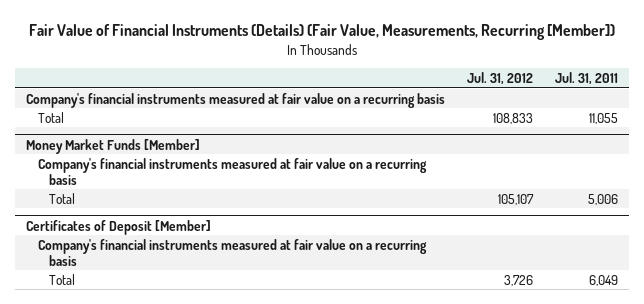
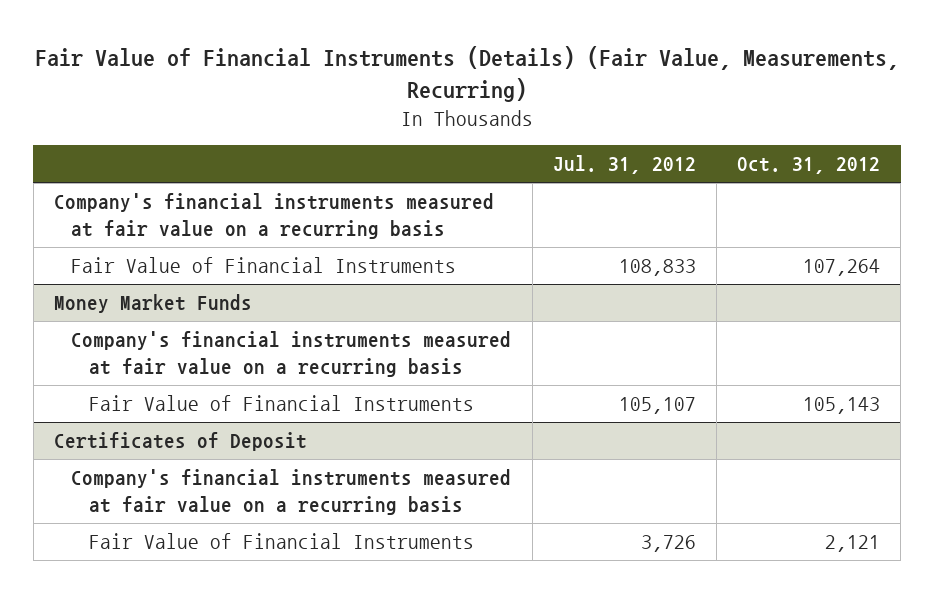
[28,24,615,41] Fair Value of Financial Instruments (Details) (Fair Value, Measurements, Recurring [Member]) -> [34,45,899,102] Fair Value of Financial Instruments (Details) (Fair Value, Measurements, Recurring)
[554,71,618,85] Jul. 31, 2011 -> none
none -> [737,157,881,175] Oct. 31, 2012
[37,111,64,123] Total -> [71,257,457,274] Fair Value of Financial Instruments
[25,138,200,154] Money Market Funds [Member] -> [53,294,252,314] Money Market Funds
[49,192,76,204] Total -> [88,395,474,412] Fair Value of Financial Instruments
[25,219,211,235] Certificates of Deposit [Member] -> [53,432,307,452] Certificates of Deposit
[49,273,76,285] Total -> [88,533,474,550] Fair Value of Financial Instruments

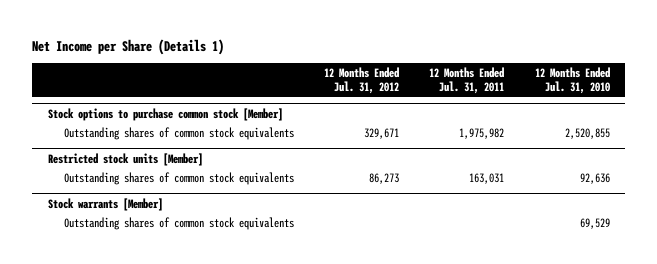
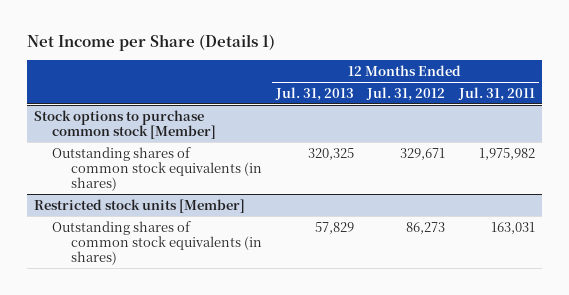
[534,66,610,94] 12 Months Ended Jul. 31, 2010 -> none
none -> [274,86,354,101] Jul. 31, 2013
[63,126,294,140] Outstanding shares of common stock equivalents -> [52,146,262,192] Outstanding shares of common stock equivalents (in shares)
[47,197,163,211] Stock warrants [Member] -> none
[63,216,294,230] Outstanding shares of common stock equivalents -> none
[63,171,294,185] Outstanding shares of common stock equivalents -> [52,220,262,266] Outstanding shares of common stock equivalents (in shares)

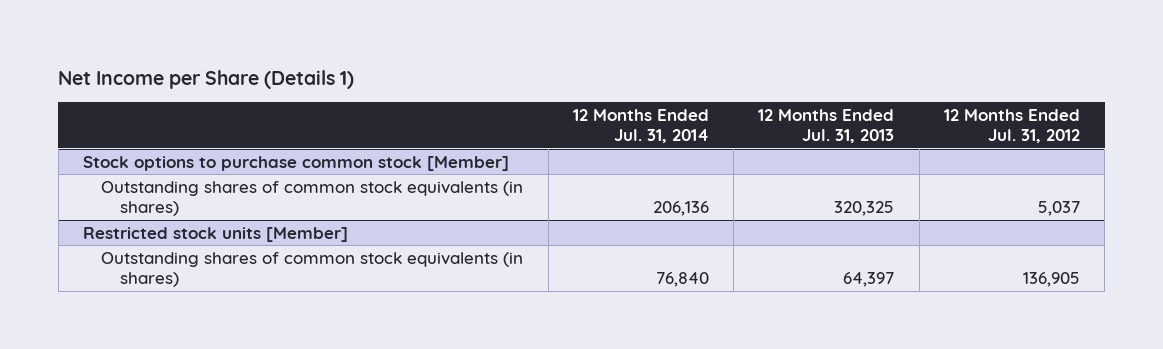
[458,86,536,101] Jul. 31, 2011 -> none
none -> [572,108,709,144] 12 Months Ended Jul. 31, 2014
[400,147,446,160] 329,671 -> [1037,200,1080,216] 5,037
[314,221,354,234] 57,829 -> [843,271,895,287] 64,397
[406,221,446,234] 86,273 -> [1022,271,1080,287] 136,905

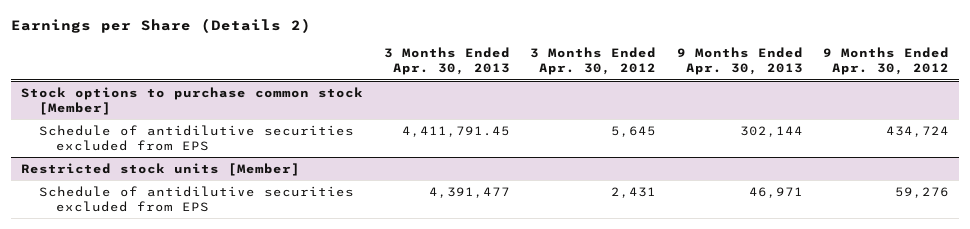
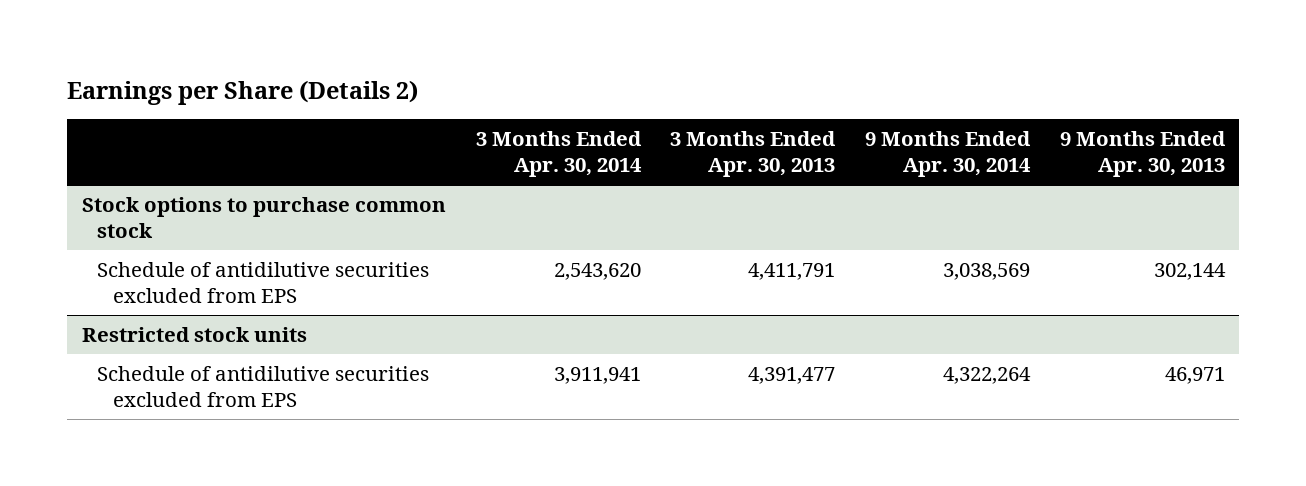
[530,47,657,76] 3 Months Ended Apr. 30, 2012 -> none
[822,47,949,76] 9 Months Ended Apr. 30, 2012 -> none
none -> [475,130,642,178] 3 Months Ended Apr. 30, 2014
none -> [864,130,1031,178] 9 Months Ended Apr. 30, 2014
[21,86,364,115] Stock options to purchase common stock [Member] -> [81,196,446,239] Stock options to purchase common stock
[401,125,510,137] 4,411,791.45 -> [748,262,836,280] 4,411,791
[21,162,301,176] Restricted stock units [Member] -> [81,326,307,342] Restricted stock units

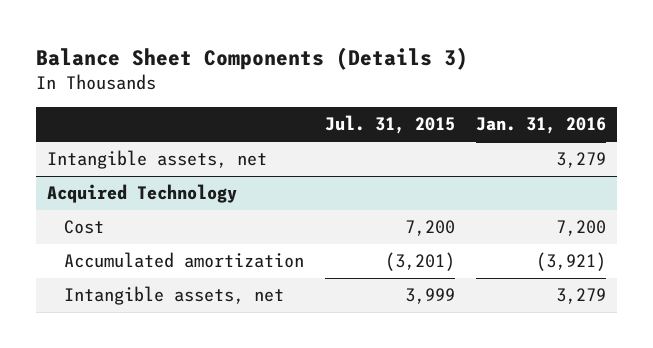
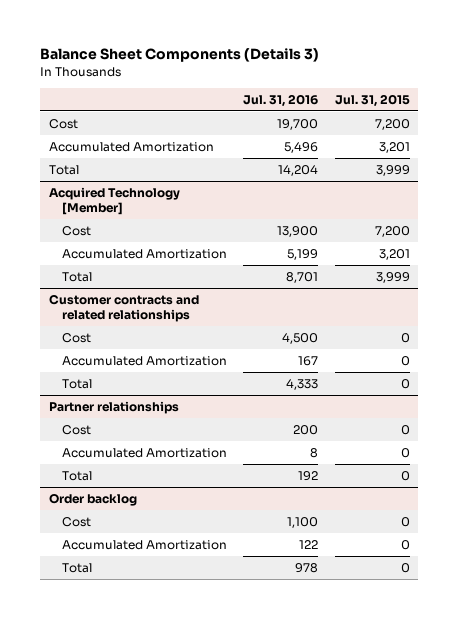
[476,117,607,135] Jan. 31, 2016 -> none
none -> [243,93,319,107] Jul. 31, 2016
[47,150,268,170] Intangible assets, net -> none
[47,184,238,204] Acquired Technology -> none
[64,252,305,269] Accumulated amortization -> [48,141,214,152] Accumulated Amortization
[385,252,456,272] (3,201) -> [378,141,410,153] 3,201
[64,286,285,306] Intangible assets, net -> [48,164,79,175] Total
none -> [48,186,180,215] Acquired Technology [Member]
none -> [61,225,91,236] Cost
none -> [61,248,227,259] Accumulated Amortization
none -> [61,271,92,282] Total
none -> [48,293,199,322] Customer contracts and related relationships
none -> [61,332,91,343] Cost
none -> [61,355,227,366] Accumulated Amortization
none -> [61,378,92,389] Total
none -> [48,400,179,414] Partner relationships
none -> [61,424,91,435] Cost
none -> [61,447,227,458] Accumulated Amortization
none -> [61,470,92,481] Total
none -> [48,492,137,506] Order backlog
none -> [61,516,91,527] Cost
none -> [61,539,227,550] Accumulated Amortization
none -> [61,562,92,573] Total

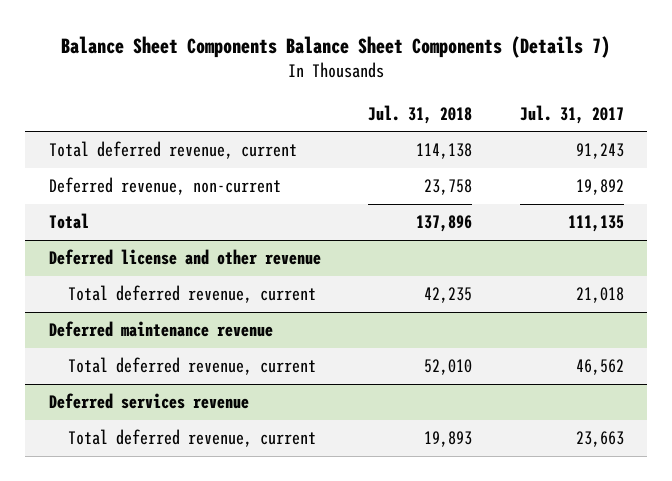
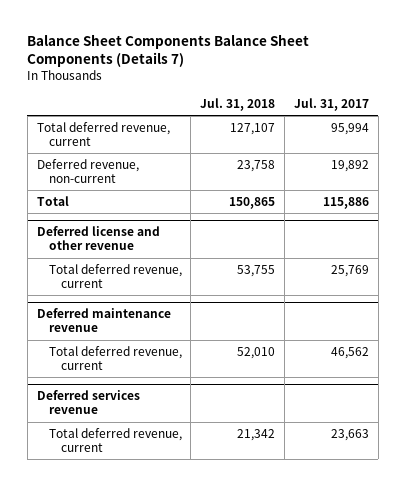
[416,143,473,160] 114,138 -> [230,122,276,135] 127,107
[575,143,624,160] 91,243 -> [330,122,369,135] 95,994
[416,215,473,233] 137,896 -> [229,196,276,209] 150,865
[567,215,624,233] 111,135 -> [322,196,369,209] 115,886
[424,287,473,304] 42,235 -> [237,264,276,277] 53,755
[575,287,624,304] 21,018 -> [330,264,369,277] 25,769
[424,431,473,448] 19,893 -> [237,428,276,441] 21,342

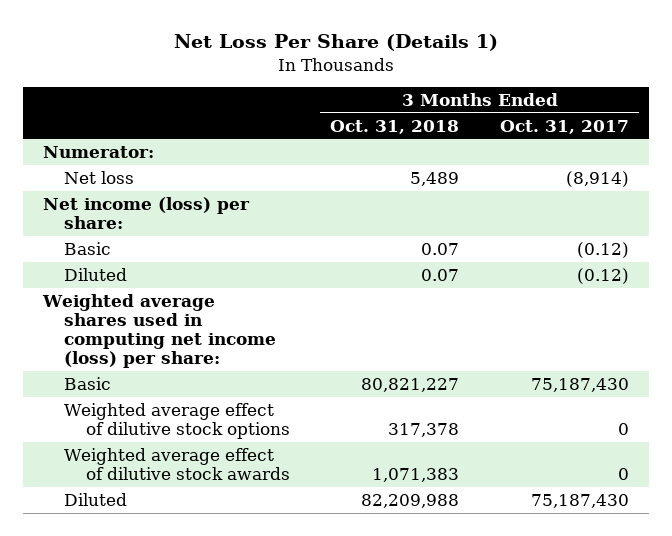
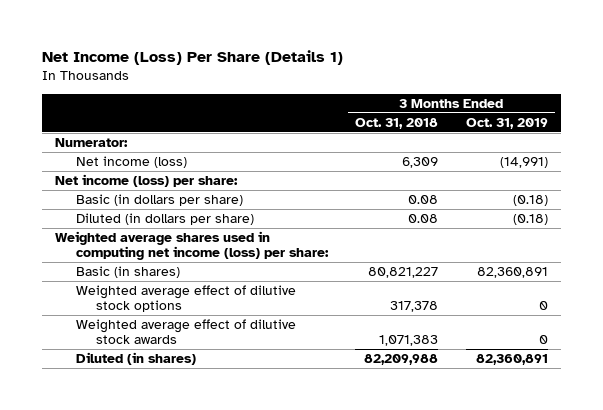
[173,34,498,52] Net Loss Per Share (Details 1) -> [41,50,343,66] Net Income (Loss) Per Share (Details 1)
[499,119,629,134] Oct. 31, 2017 -> none
none -> [465,117,548,129] Oct. 31, 2019
[64,170,135,184] Net loss -> [75,155,187,168] Net income (loss)
[410,171,460,186] 5,489 -> [402,156,439,168] 6,309
[64,241,112,255] Basic -> [75,193,243,206] Basic (in dollars per share)
[421,242,460,255] 0.07 -> [408,194,439,204] 0.08
[64,267,128,281] Diluted -> [75,212,254,225] Diluted (in dollars per share)
[421,268,460,281] 0.07 -> [408,213,439,223] 0.08
[64,376,112,390] Basic -> [75,265,180,278] Basic (in shares)
[64,492,128,506] Diluted -> [75,351,196,365] Diluted (in shares)

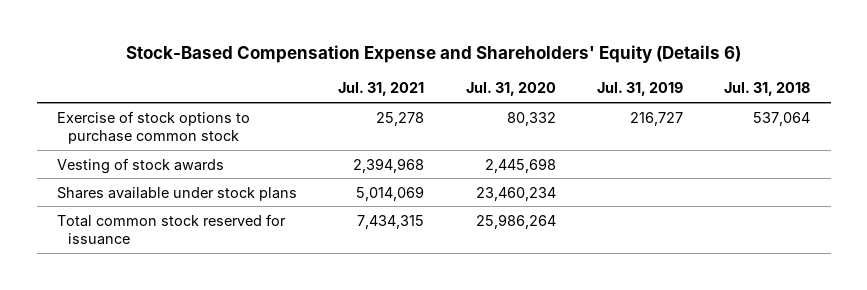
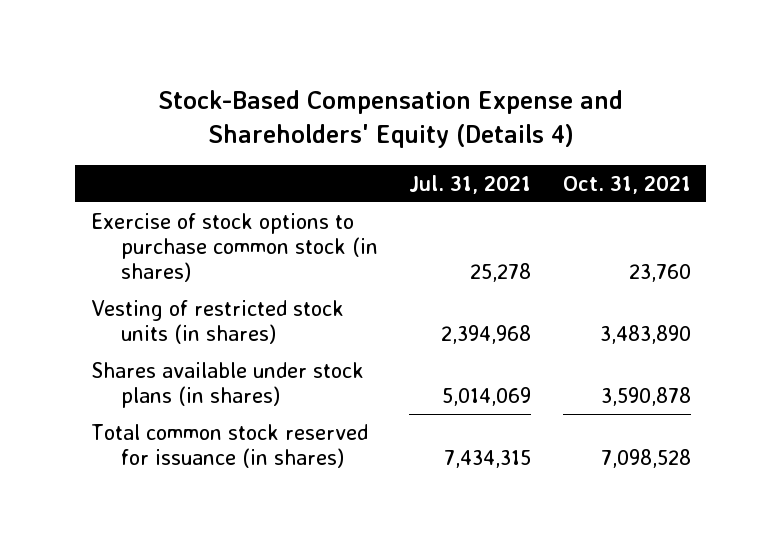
[125,45,741,64] Stock-Based Compensation Expense and Shareholders' Equity (Details 6) -> [157,90,623,149] Stock-Based Compensation Expense and Shareholders' Equity (Details 4)
[465,82,556,97] Jul. 31, 2020 -> none
[597,82,684,97] Jul. 31, 2019 -> none
[724,82,811,97] Jul. 31, 2018 -> none
none -> [562,175,691,195] Oct. 31, 2021
[57,110,251,145] Exercise of stock options to purchase common stock -> [91,212,378,283] Exercise of stock options to purchase common stock (in shares)
[57,157,225,174] Vesting of stock awards -> [91,299,345,344] Vesting of restricted stock units (in shares)
[57,186,298,201] Shares available under stock plans -> [91,361,365,408] Shares available under stock plans (in shares)
[57,213,287,246] Total common stock reserved for issuance -> [91,423,369,468] Total common stock reserved for issuance (in shares)

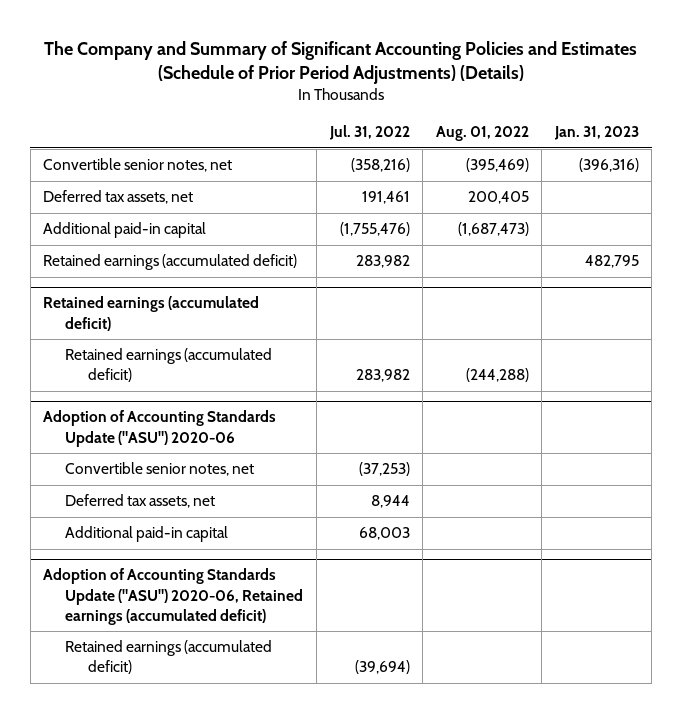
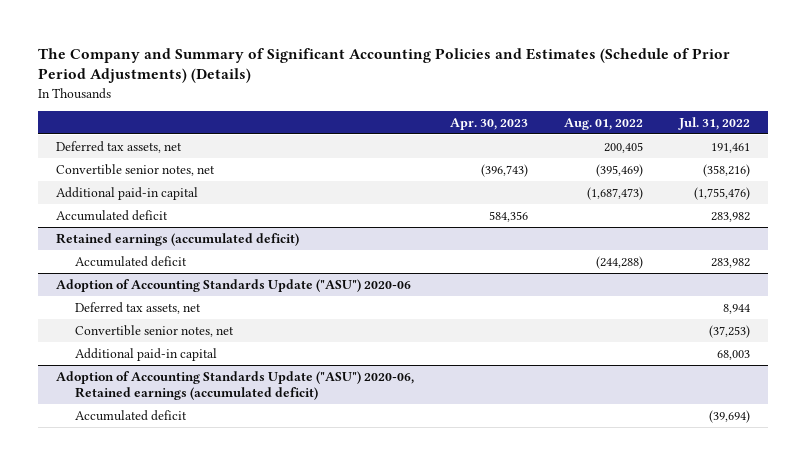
[553,126,639,141] Jan. 31, 2023 -> none
none -> [450,117,529,130] Apr. 30, 2023
[43,158,233,173] Convertible senior notes, net -> [55,163,215,176] Convertible senior notes, net
[43,254,298,271] Retained earnings (accumulated deficit) -> [55,209,168,221] Accumulated deficit
[65,348,273,383] Retained earnings (accumulated deficit) -> [75,255,188,267] Accumulated deficit
[65,462,255,477] Convertible senior notes, net -> [75,324,235,337] Convertible senior notes, net
[65,640,273,675] Retained earnings (accumulated deficit) -> [75,409,188,421] Accumulated deficit

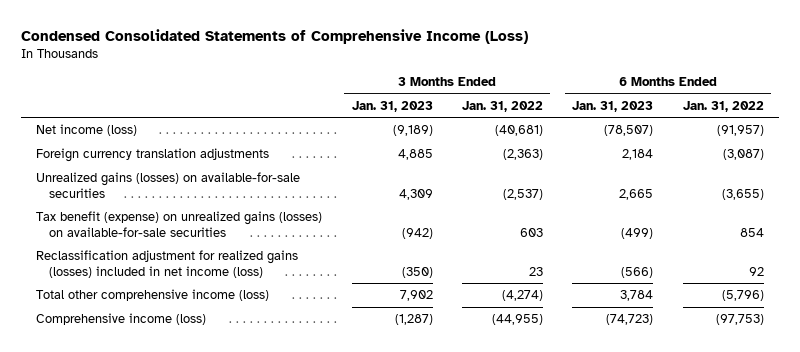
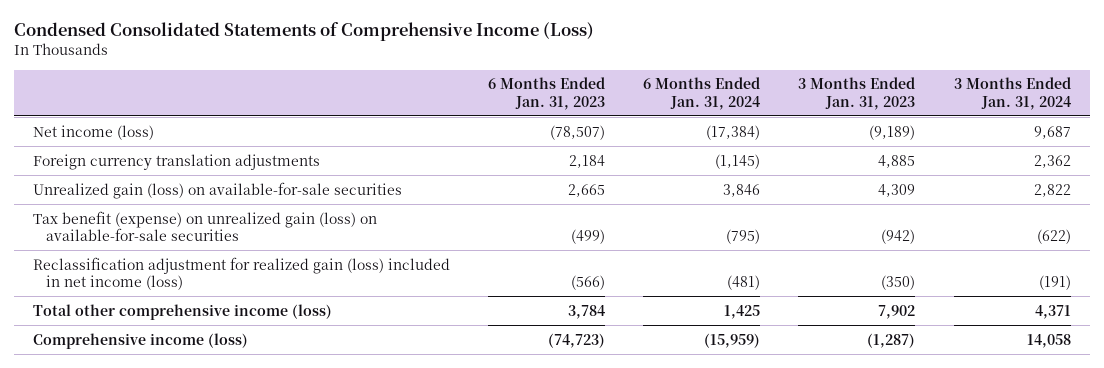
[462,100,544,112] Jan. 31, 2022 -> none
[682,100,764,112] Jan. 31, 2022 -> none
none -> [643,77,761,110] 6 Months Ended Jan. 31, 2024
none -> [953,77,1071,110] 3 Months Ended Jan. 31, 2024
[36,172,301,198] Unrealized gains (losses) on available-for-sale securities -> [33,181,403,199] Unrealized gain (loss) on available-for-sale securities
[36,211,323,237] Tax benefit (expense) on unrealized gains (losses) on available-for-sale securities -> [33,210,378,242] Tax benefit (expense) on unrealized gain (loss) on available-for-sale securities
[36,250,299,278] Reclassification adjustment for realized gains (losses) included in net income (loss) -> [33,256,451,291] Reclassification adjustment for realized gain (loss) included in net income (loss)

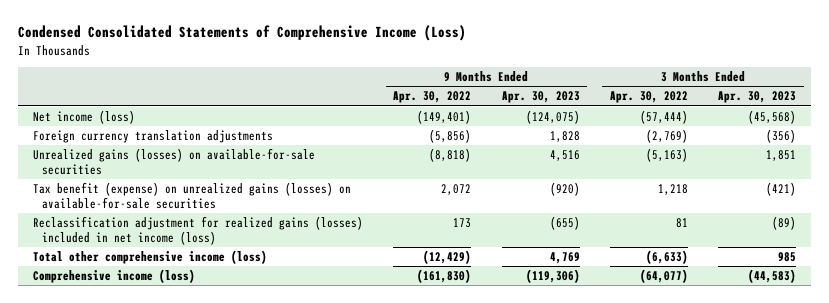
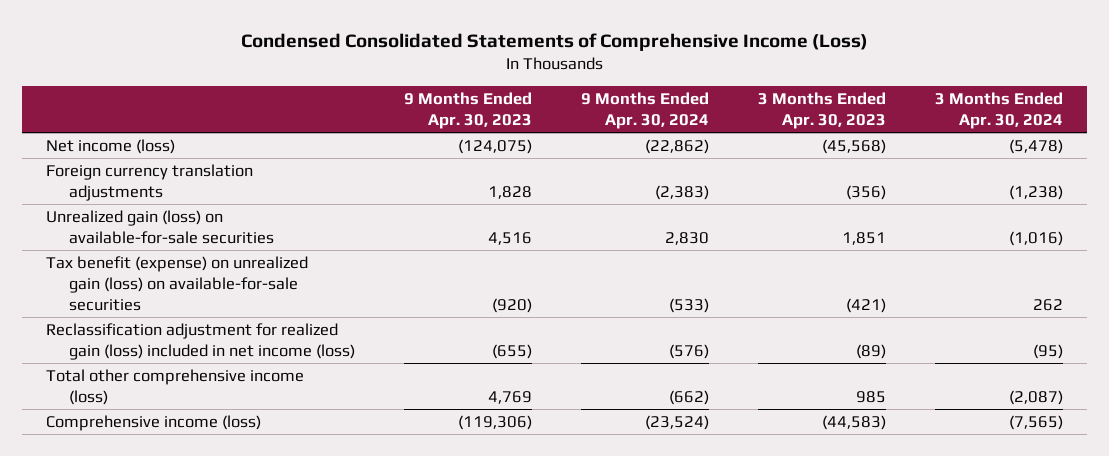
[393,91,472,104] Apr. 30, 2022 -> none
[609,91,688,104] Apr. 30, 2022 -> none
none -> [580,91,709,129] 9 Months Ended Apr. 30, 2024
none -> [934,91,1063,129] 3 Months Ended Apr. 30, 2024
[33,148,316,176] Unrealized gains (losses) on available-for-sale securities -> [46,210,274,245] Unrealized gain (loss) on available-for-sale securities
[33,182,352,210] Tax benefit (expense) on unrealized gains (losses) on available-for-sale securities -> [46,256,309,311] Tax benefit (expense) on unrealized gain (loss) on available-for-sale securities
[33,216,364,246] Reclassification adjustment for realized gains (losses) included in net income (loss) -> [46,323,355,361] Reclassification adjustment for realized gain (loss) included in net income (loss)

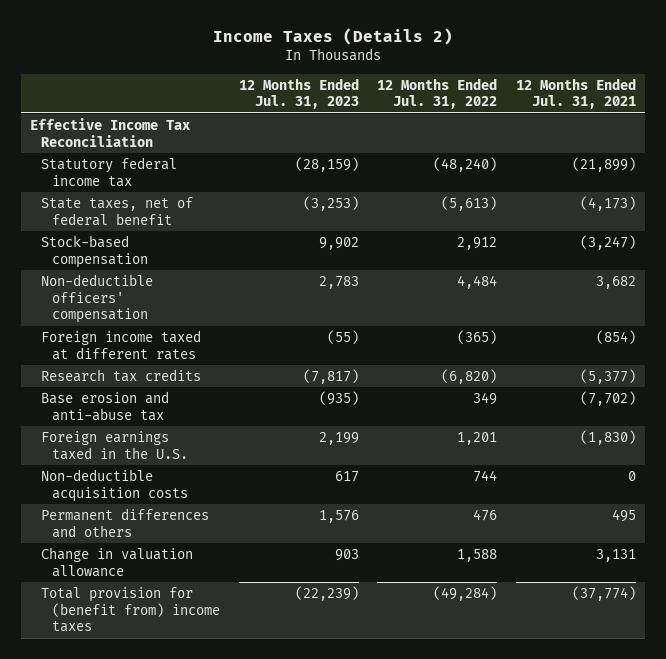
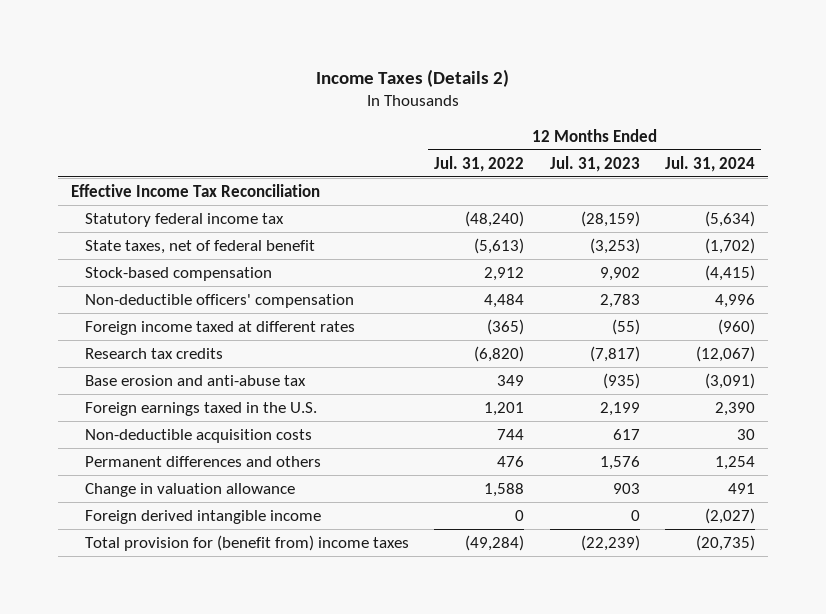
[516,77,637,110] 12 Months Ended Jul. 31, 2021 -> none
none -> [665,155,756,172] Jul. 31, 2024
none -> [84,509,321,524] Foreign derived intangible income

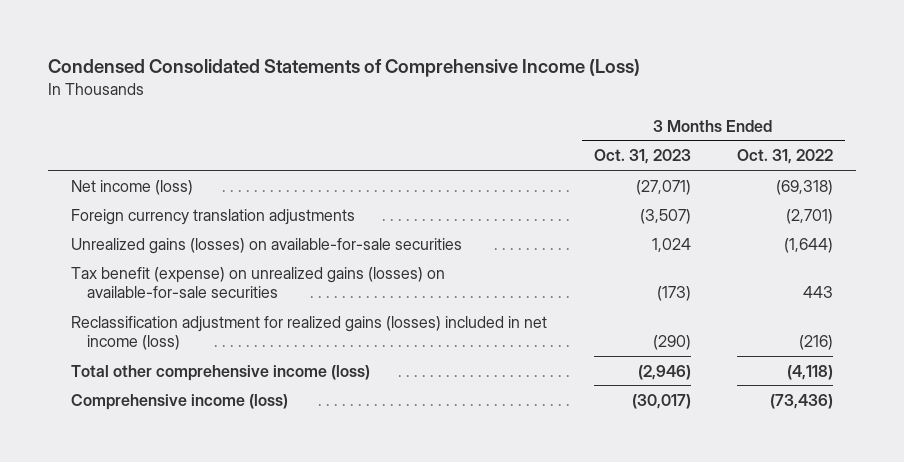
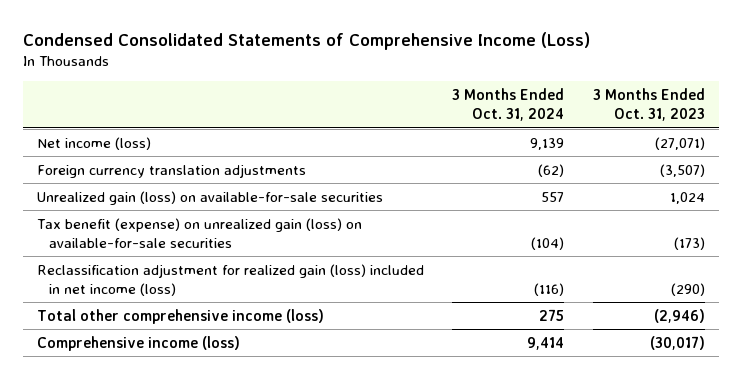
[737,149,834,165] Oct. 31, 2022 -> none
none -> [452,88,565,122] 3 Months Ended Oct. 31, 2024
[71,237,463,254] Unrealized gains (losses) on available-for-sale securities -> [36,190,383,205] Unrealized gain (loss) on available-for-sale securities
[71,266,446,299] Tax benefit (expense) on unrealized gains (losses) on available-for-sale securities -> [36,217,362,248] Tax benefit (expense) on unrealized gain (loss) on available-for-sale securities
[71,315,548,351] Reclassification adjustment for realized gains (losses) included in net income (loss) -> [36,263,424,296] Reclassification adjustment for realized gain (loss) included in net income (loss)

